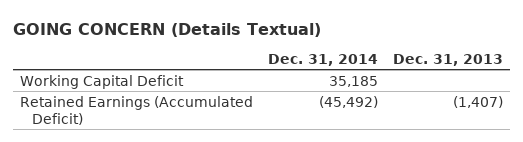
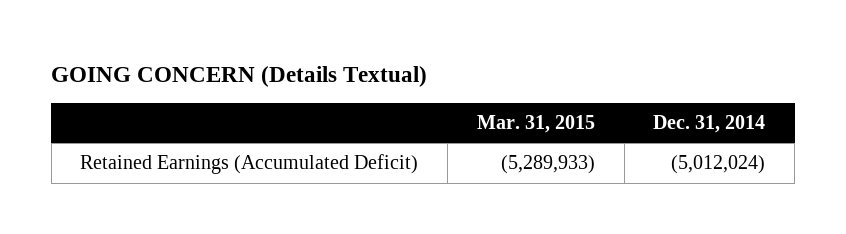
[392,54,503,67] Dec. 31, 2013 -> none
none -> [476,115,595,134] Mar. 31, 2015
[20,74,185,89] Working Capital Deficit -> none
[318,95,378,108] (45,492) -> [671,155,766,175] (5,012,024)

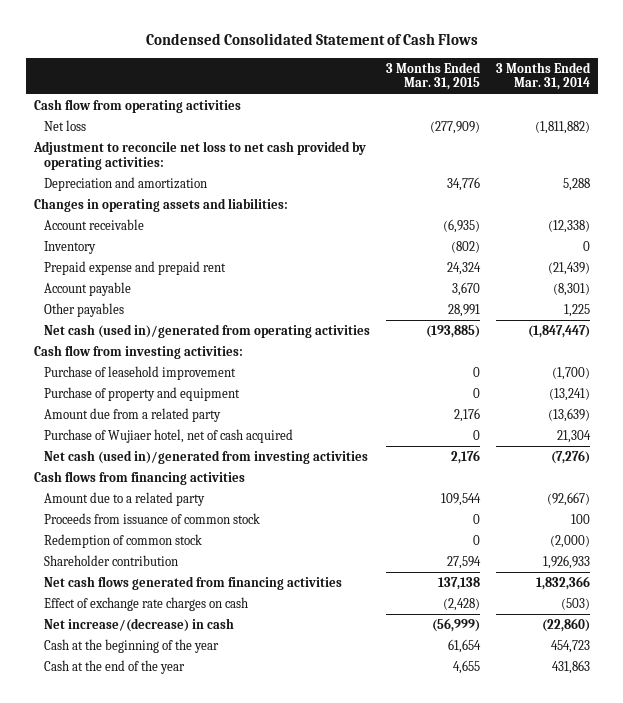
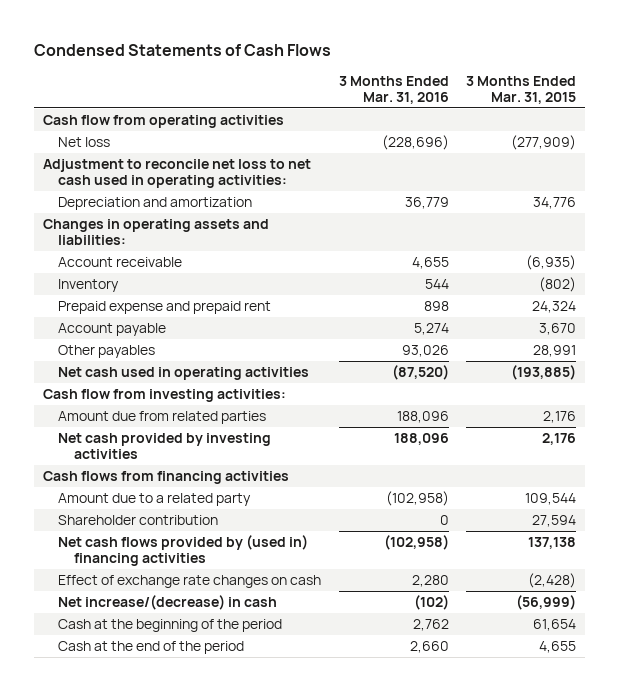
[145,33,478,46] Condensed Consolidated Statement of Cash Flows -> [34,43,332,56] Condensed Statements of Cash Flows
[495,61,591,91] 3 Months Ended Mar. 31, 2014 -> none
none -> [338,75,449,105] 3 Months Ended Mar. 31, 2016
[32,140,366,170] Adjustment to reconcile net loss to net cash provided by operating activities: -> [42,158,311,189] Adjustment to reconcile net loss to net cash used in operating activities:
[44,323,371,338] Net cash (used in)/generated from operating activities -> [58,366,310,380] Net cash used in operating activities
[44,365,237,380] Purchase of leasehold improvement -> none
[44,386,241,401] Purchase of property and equipment -> none
[44,428,294,443] Purchase of Wujiaer hotel, net of cash acquired -> none
[44,407,222,422] Amount due from a related party -> [58,410,267,424] Amount due from related parties
[44,449,369,464] Net cash (used in)/generated from investing activities -> [58,432,272,460] Net cash provided by investing activities
[44,512,261,524] Proceeds from issuance of common stock -> none
[44,533,203,548] Redemption of common stock -> none
[44,575,343,590] Net cash flows generated from financing activities -> [58,534,309,567] Net cash flows provided by (used in) financing activities
[44,596,249,611] Effect of exchange rate charges on cash -> [58,574,322,588] Effect of exchange rate changes on cash
[44,638,220,653] Cash at the beginning of the year -> [58,618,283,632] Cash at the beginning of the period
[44,659,186,674] Cash at the end of the year -> [58,640,245,654] Cash at the end of the period

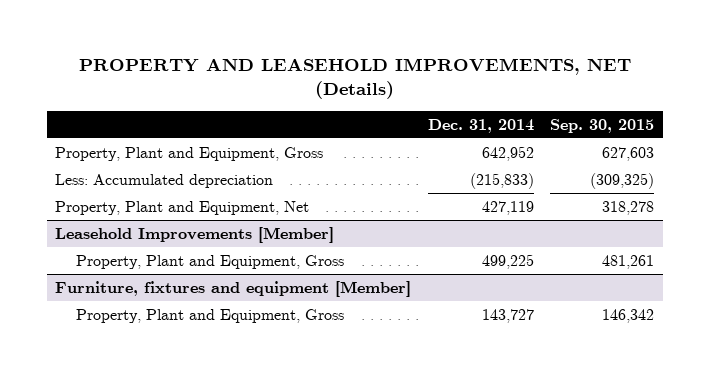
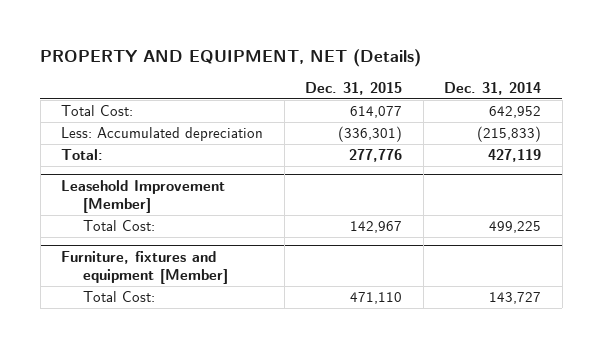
[78,57,631,100] PROPERTY AND LEASEHOLD IMPROVEMENTS, NET (Details) -> [40,49,422,68] PROPERTY AND EQUIPMENT, NET (Details)
[550,118,655,133] Sep. 30, 2015 -> none
none -> [305,81,403,95] Dec. 31, 2015
[55,146,324,161] Property, Plant and Equipment, Gross -> [61,104,134,116] Total Cost:
[55,200,310,215] Property, Plant and Equipment, Net -> [61,148,104,160] Total:
[55,226,335,243] Leasehold Improvements [Member] -> [61,179,226,213] Leasehold Improvement [Member]
[75,254,344,269] Property, Plant and Equipment, Gross -> [82,219,155,231] Total Cost:
[75,308,344,323] Property, Plant and Equipment, Gross -> [82,290,155,302] Total Cost:

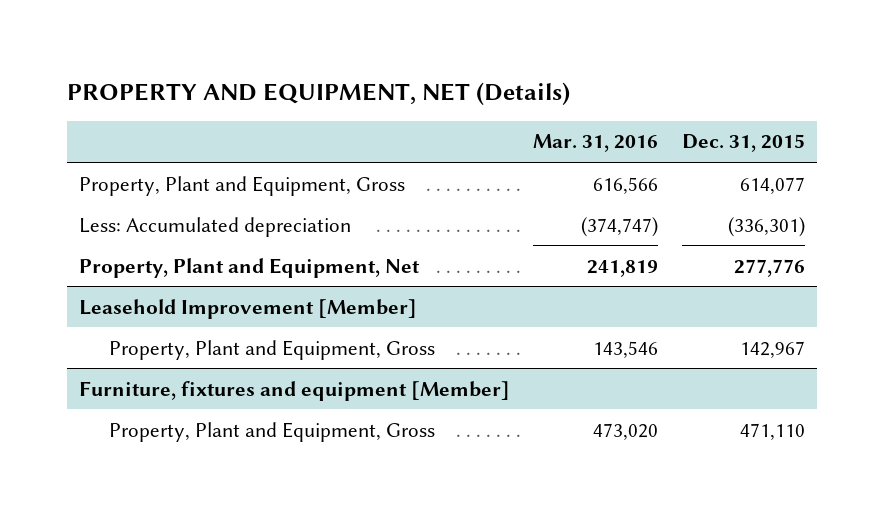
[444,81,542,95] Dec. 31, 2014 -> none
none -> [533,134,659,153] Mar. 31, 2016
[61,104,134,116] Total Cost: -> [78,175,405,196] Property, Plant and Equipment, Gross
[61,148,104,160] Total: -> [78,257,420,278] Property, Plant and Equipment, Net
[82,219,155,231] Total Cost: -> [108,339,435,360] Property, Plant and Equipment, Gross
[82,290,155,302] Total Cost: -> [108,421,435,442] Property, Plant and Equipment, Gross

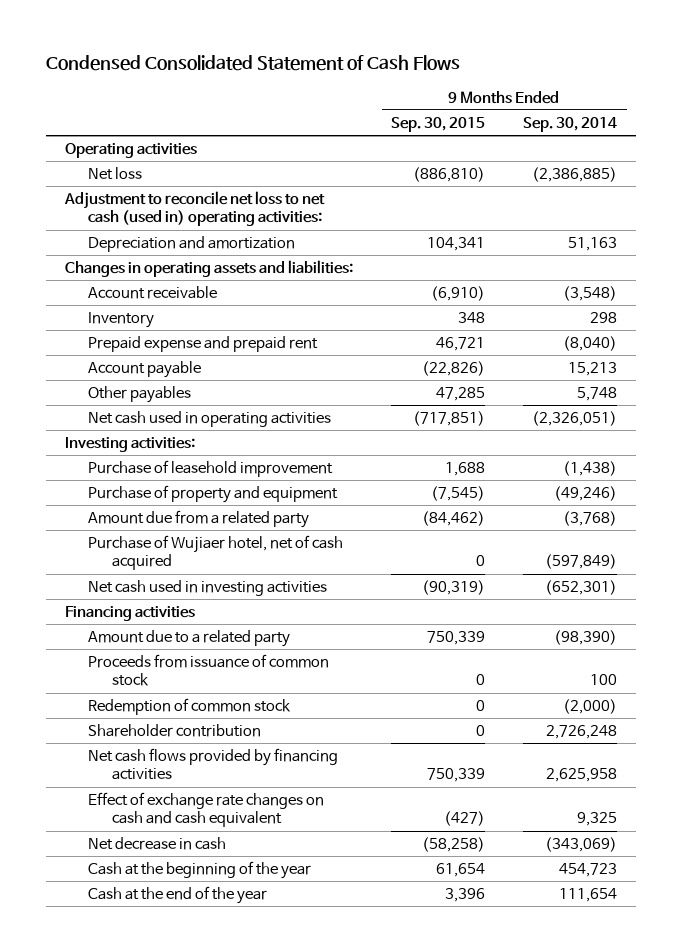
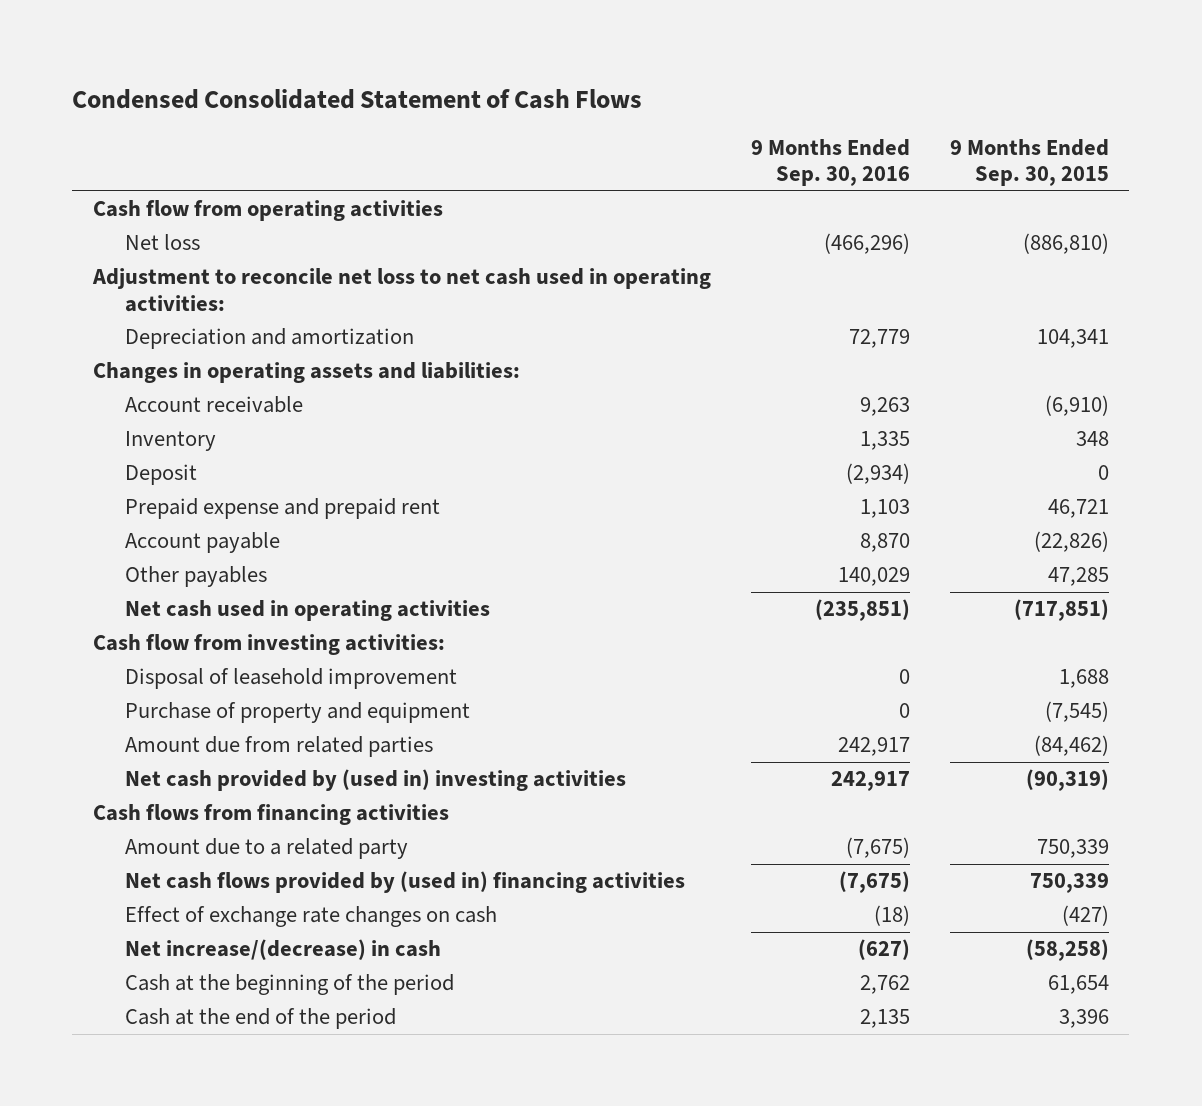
[523,116,618,132] Sep. 30, 2014 -> none
none -> [750,138,910,187] 9 Months Ended Sep. 30, 2016
[65,143,198,159] Operating activities -> [92,200,443,222] Cash flow from operating activities
[64,191,326,227] Adjustment to reconcile net loss to net cash (used in) operating activities: -> [91,268,711,312] Adjustment to reconcile net loss to net cash used in operating activities:
none -> [124,464,197,486] Deposit
[65,437,196,453] Investing activities: -> [92,634,445,656] Cash flow from investing activities:
[88,460,334,478] Purchase of leasehold improvement -> [124,668,457,690] Disposal of leasehold improvement
[88,535,344,571] Purchase of Wujiaer hotel, net of cash acquired -> none
[88,510,310,529] Amount due from a related party -> [124,736,433,758] Amount due from related parties
[88,580,328,597] Net cash used in investing activities -> [124,769,626,792] Net cash provided by (used in) investing activities
[65,606,196,622] Financing activities -> [92,804,449,826] Cash flows from financing activities
[88,654,330,687] Proceeds from issuance of common stock -> none
[88,698,292,716] Redemption of common stock -> none
[88,724,262,738] Shareholder contribution -> none
[88,748,339,781] Net cash flows provided by financing activities -> [124,871,685,894] Net cash flows provided by (used in) financing activities
[88,792,325,828] Effect of exchange rate changes on cash and cash equivalent -> [124,906,497,928] Effect of exchange rate changes on cash
[88,837,227,851] Net decrease in cash -> [124,939,441,961] Net increase/(decrease) in cash
[88,861,312,880] Cash at the beginning of the year -> [124,974,454,996] Cash at the beginning of the period
[88,886,268,905] Cash at the end of the year -> [124,1008,396,1030] Cash at the end of the period

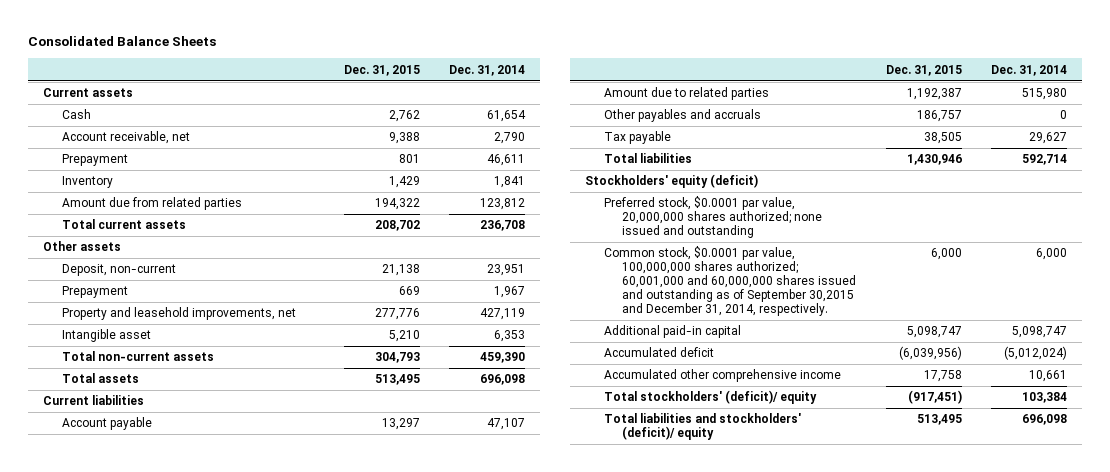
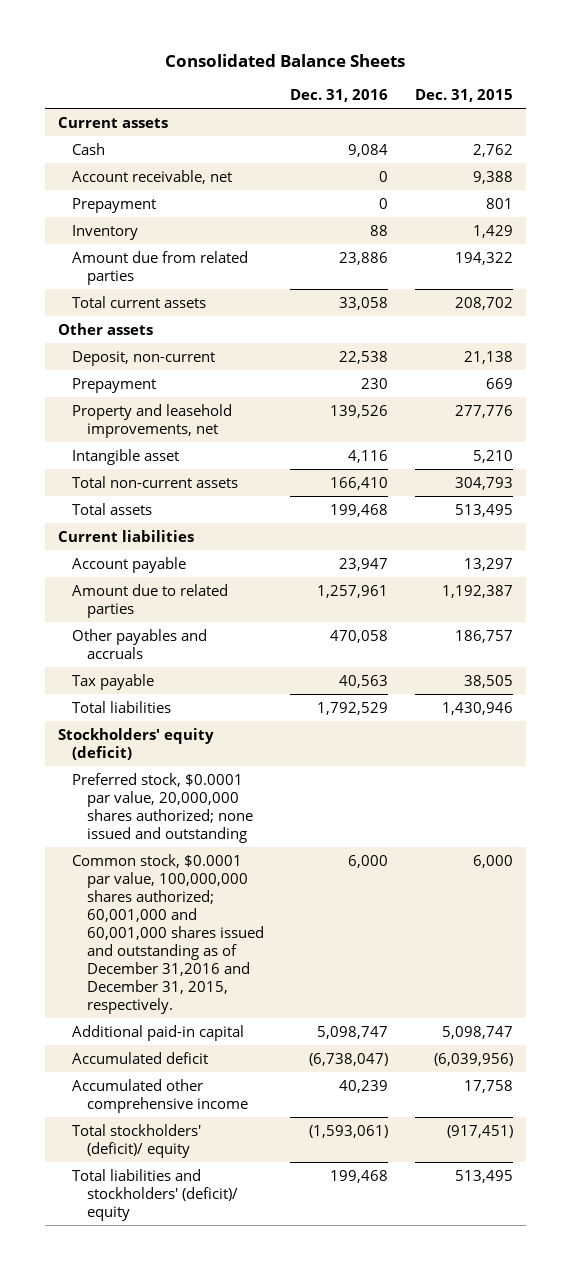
[449,64,526,76] Dec. 31, 2014 -> none
none -> [290,89,389,103] Dec. 31, 2016
[603,246,857,316] Common stock, $0.0001 par value, 100,000,000 shares authorized; 60,001,000 and 60,000,000 shares issued and outstanding as of September 30,2015 and December 31, 2014, respectively. -> [72,853,264,1015] Common stock, $0.0001 par value, 100,000,000 shares authorized; 60,001,000 and 60,001,000 shares issued and outstanding as of December 31,2016 and December 31, 2015, respectively.

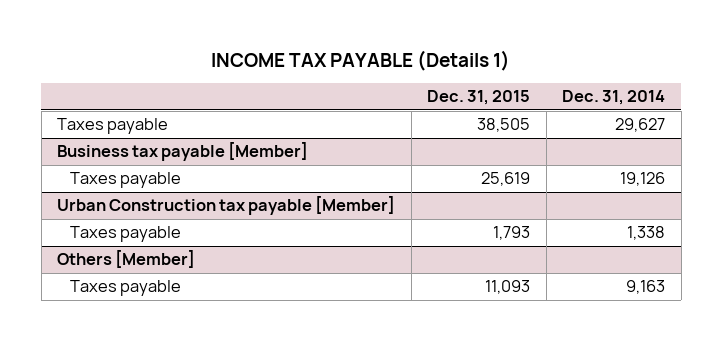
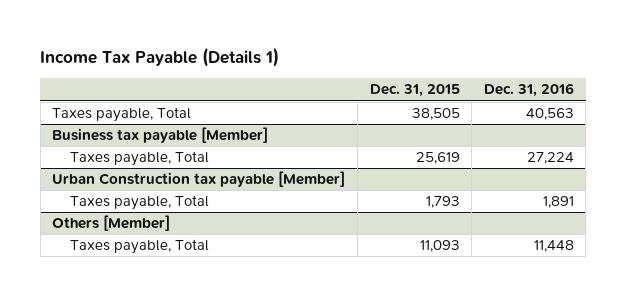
[211,49,511,71] INCOME TAX PAYABLE (Details 1) -> [40,47,280,68] Income Tax Payable (Details 1)
[562,90,666,106] Dec. 31, 2014 -> none
none -> [483,83,574,98] Dec. 31, 2016
[57,118,169,135] Taxes payable -> [52,107,192,123] Taxes payable, Total
[69,172,181,189] Taxes payable -> [70,151,210,167] Taxes payable, Total
[69,226,181,243] Taxes payable -> [70,195,210,211] Taxes payable, Total
[69,280,181,297] Taxes payable -> [70,239,210,255] Taxes payable, Total

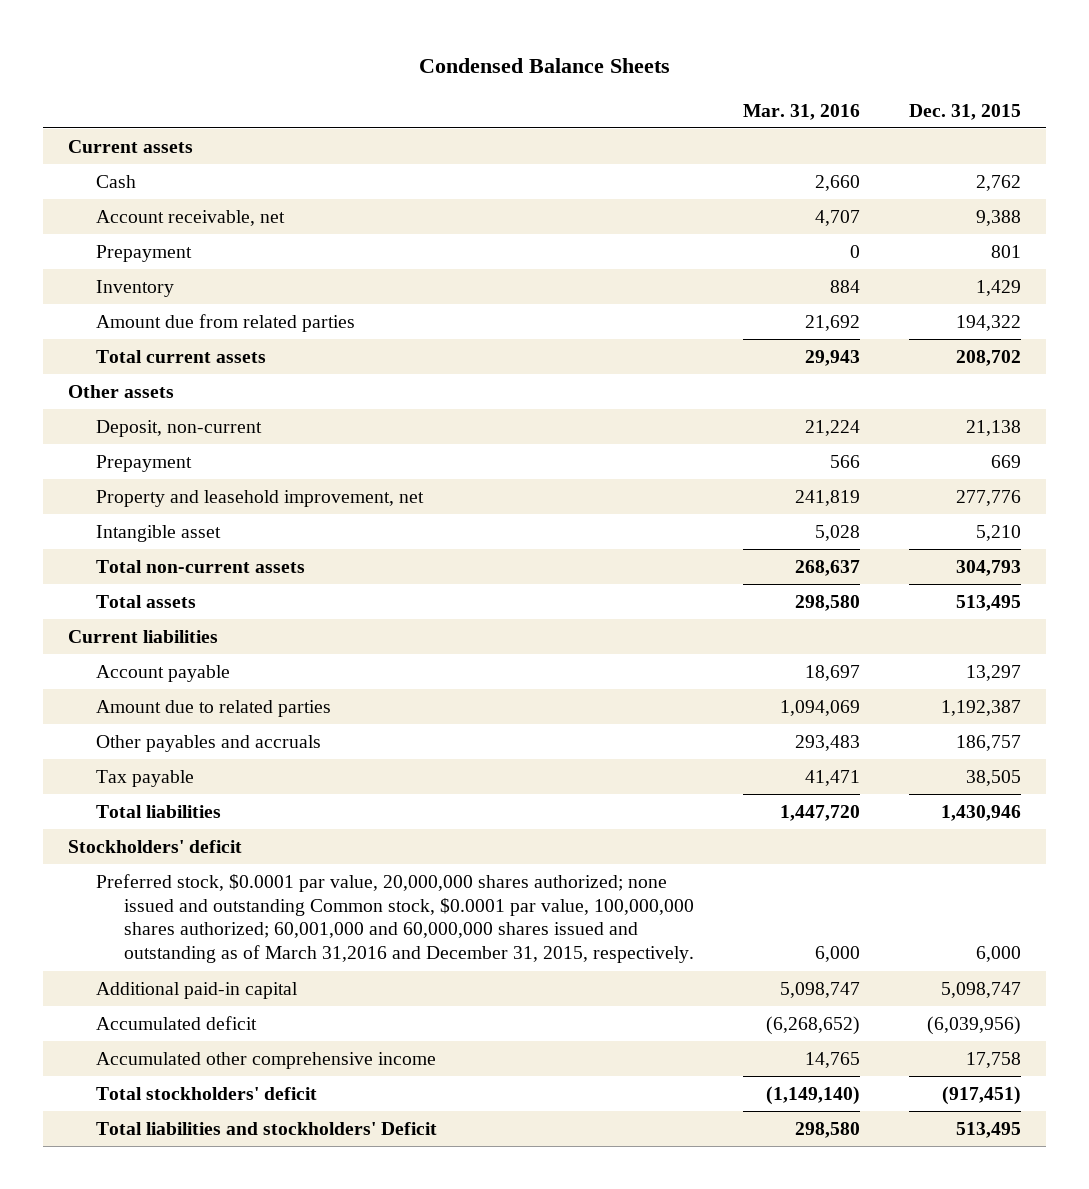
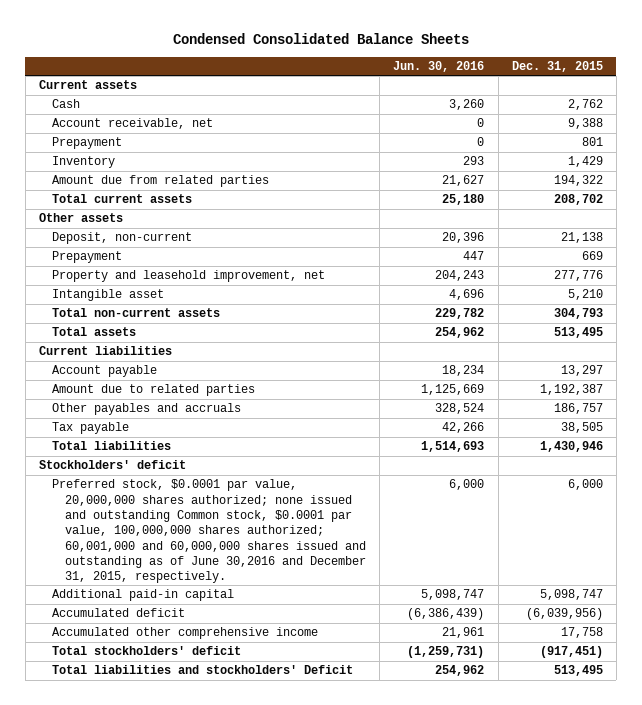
[418,58,670,74] Condensed Balance Sheets -> [172,33,469,45] Condensed Consolidated Balance Sheets
[742,103,860,120] Mar. 31, 2016 -> none
none -> [393,61,485,73] Jun. 30, 2016
[95,873,694,964] Preferred stock, $0.0001 par value, 20,000,000 shares authorized; none issued and outstanding Common stock, $0.0001 par value, 100,000,000 shares authorized; 60,001,000 and 60,000,000 shares issued and outstanding as of March 31,2016 and December 31, 2015, respectively. -> [52,479,366,584] Preferred stock, $0.0001 par value, 20,000,000 shares authorized; none issued and outstanding Common stock, $0.0001 par value, 100,000,000 shares authorized; 60,001,000 and 60,000,000 shares issued and outstanding as of June 30,2016 and December 31, 2015, respectively.

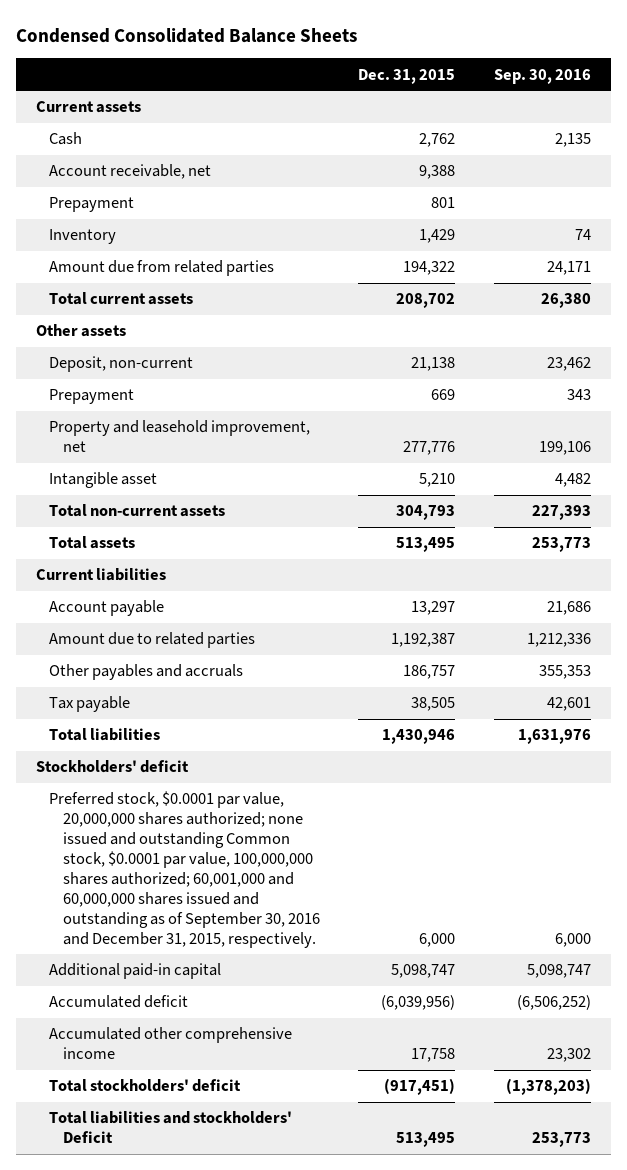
[393,61,485,73] Jun. 30, 2016 -> none
none -> [494,68,592,84] Sep. 30, 2016
[52,479,366,584] Preferred stock, $0.0001 par value, 20,000,000 shares authorized; none issued and outstanding Common stock, $0.0001 par value, 100,000,000 shares authorized; 60,001,000 and 60,000,000 shares issued and outstanding as of June 30,2016 and December 31, 2015, respectively. -> [49,791,320,949] Preferred stock, $0.0001 par value, 20,000,000 shares authorized; none issued and outstanding Common stock, $0.0001 par value, 100,000,000 shares authorized; 60,001,000 and 60,000,000 shares issued and outstanding as of September 30, 2016 and December 31, 2015, respectively.

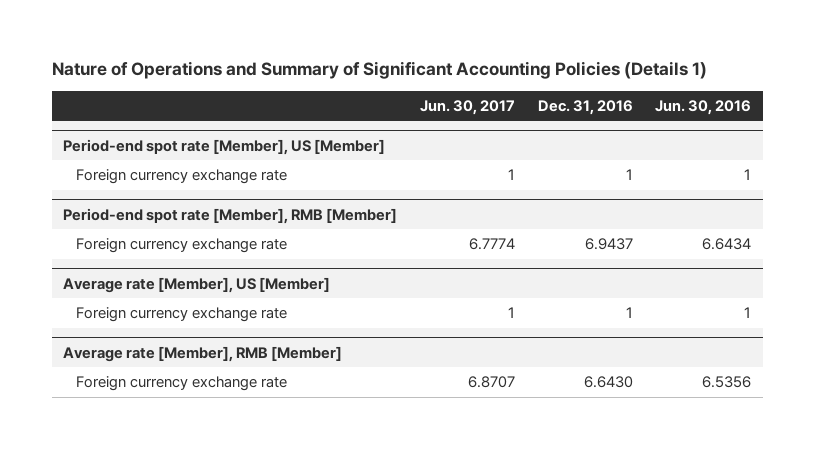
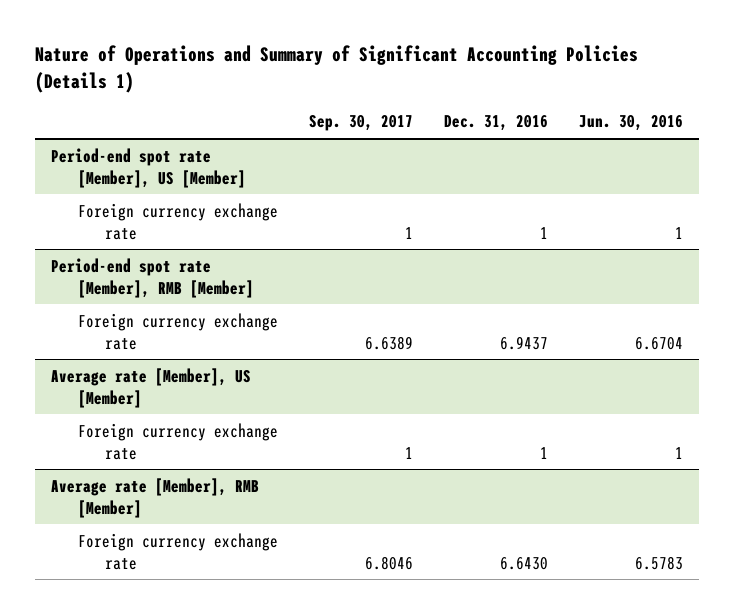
[419,99,515,115] Jun. 30, 2017 -> none
none -> [308,115,413,132] Sep. 30, 2017
[702,238,752,251] 6.6434 -> [635,336,684,350] 6.6704
[702,376,752,389] 6.5356 -> [635,555,684,570] 6.5783

